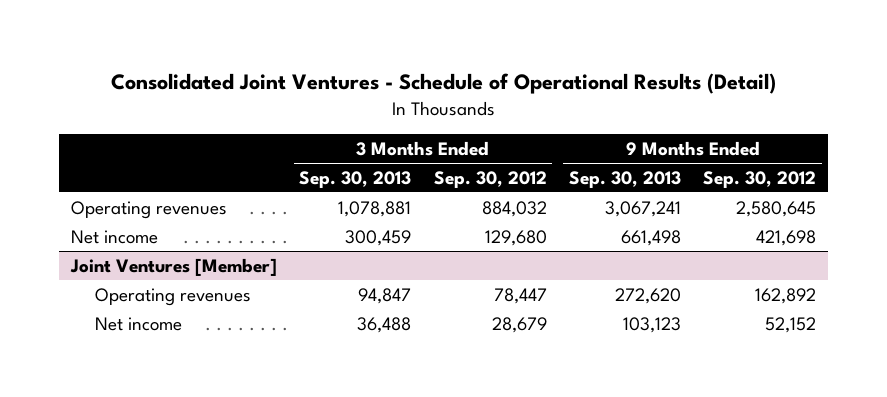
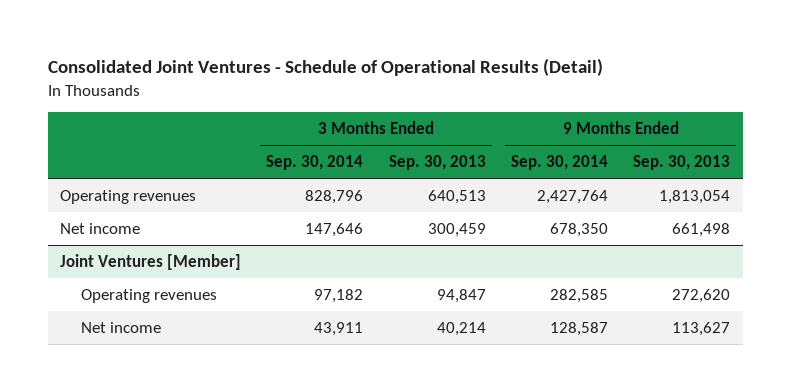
[433,170,547,188] Sep. 30, 2012 -> none
[703,170,817,188] Sep. 30, 2012 -> none
none -> [266,155,364,171] Sep. 30, 2014
none -> [510,155,608,171] Sep. 30, 2014
[338,200,412,217] 1,078,881 -> [427,189,486,204] 640,513
[604,200,681,217] 3,067,241 -> [659,189,731,204] 1,813,054
[357,316,412,333] 36,488 -> [436,321,486,336] 40,214
[622,316,681,333] 103,123 -> [672,321,731,336] 113,627

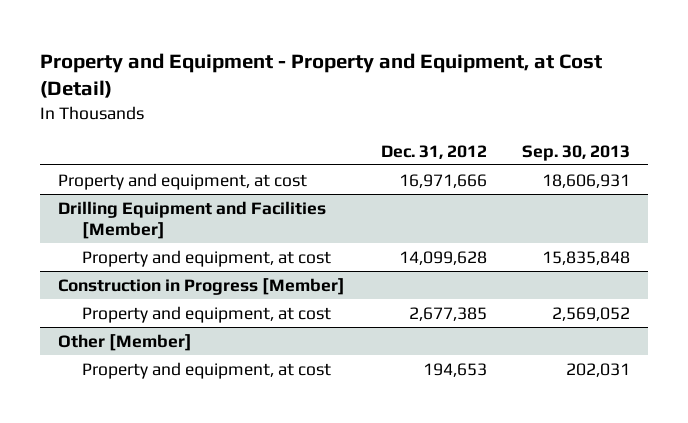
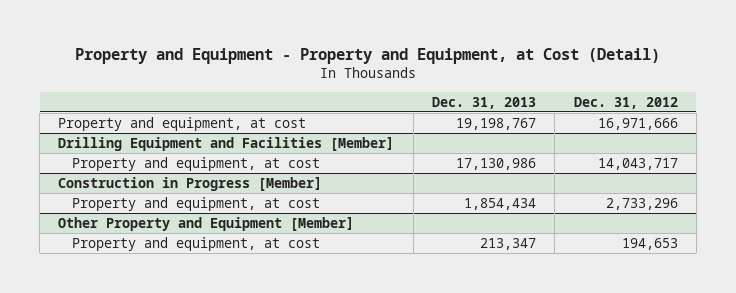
[522,144,631,161] Sep. 30, 2013 -> none
none -> [431,96,536,109] Dec. 31, 2013
[398,250,487,265] 14,099,628 -> [597,157,678,170] 14,043,717
[58,333,193,351] Other [Member] -> none
[408,306,487,321] 2,677,385 -> [605,197,678,210] 2,733,296
none -> [58,216,355,231] Other Property and Equipment [Member]

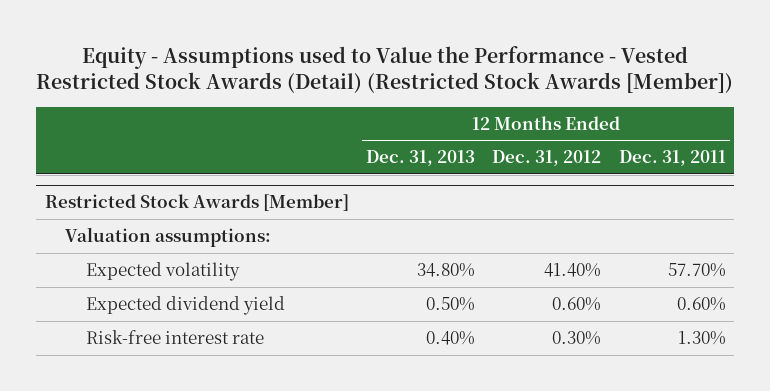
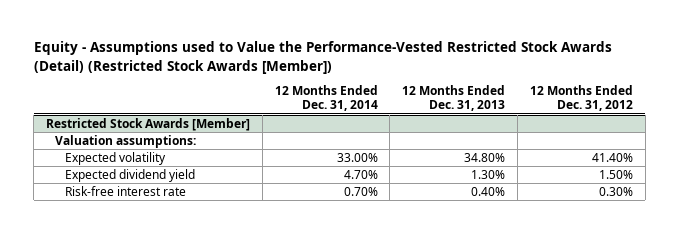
[36,45,734,94] Equity - Assumptions used to Value the Performance - Vested Restricted Stock Awards (Detail) (Restricted Stock Awards [Member]) -> [33,41,612,74] Equity - Assumptions used to Value the Performance-Vested Restricted Stock Awards (Detail) (Restricted Stock Awards [Member])
[618,150,726,167] Dec. 31, 2011 -> none
none -> [274,85,378,112] 12 Months Ended Dec. 31, 2014
[425,297,475,312] 0.50% -> [471,169,506,179] 1.30%
[552,297,602,312] 0.60% -> [598,169,633,179] 1.50%

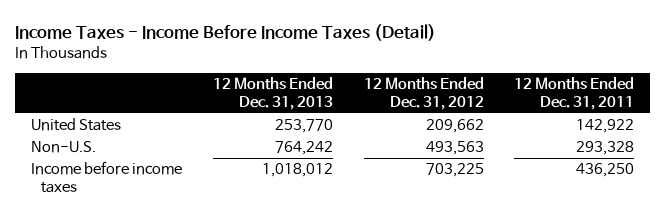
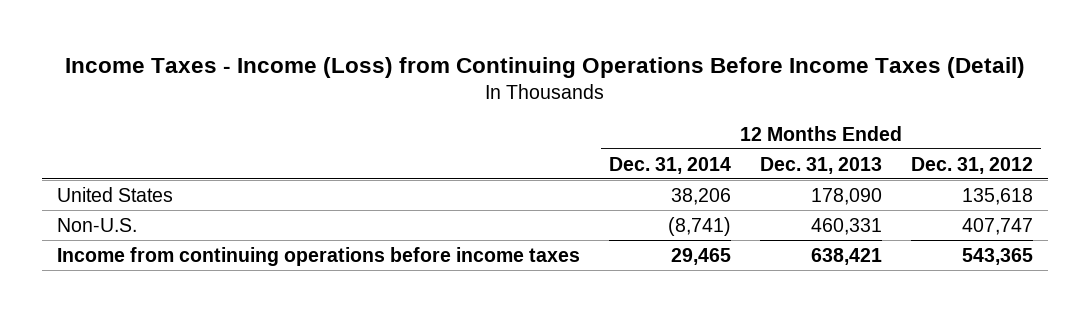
[15,24,437,42] Income Taxes - Income Before Income Taxes (Detail) -> [64,56,1025,78] Income Taxes - Income (Loss) from Continuing Operations Before Income Taxes (Detail)
[514,77,635,111] 12 Months Ended Dec. 31, 2011 -> none
none -> [608,156,731,174] Dec. 31, 2014
[274,119,333,134] 253,770 -> [811,187,883,205] 178,090
[425,119,484,134] 209,662 -> [962,187,1034,205] 135,618
[274,141,333,156] 764,242 -> [811,217,883,235] 460,331
[425,141,484,156] 493,563 -> [962,217,1034,235] 407,747
[30,161,182,194] Income before income taxes -> [56,246,580,266] Income from continuing operations before income taxes
[261,163,333,178] 1,018,012 -> [811,247,883,265] 638,421
[425,163,484,178] 703,225 -> [962,247,1034,265] 543,365

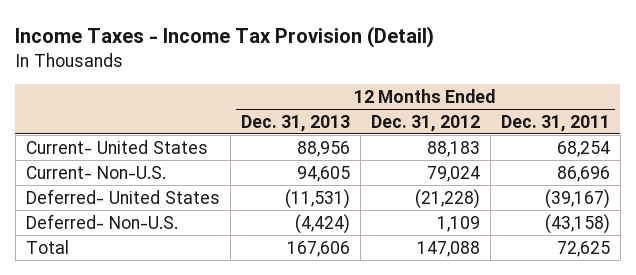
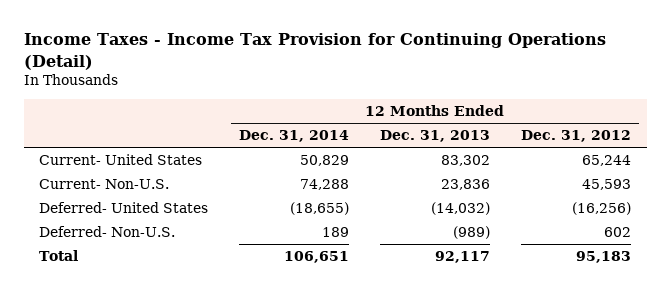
[15,25,435,48] Income Taxes - Income Tax Provision (Detail) -> [23,33,606,70] Income Taxes - Income Tax Provision for Continuing Operations (Detail)
[500,114,610,132] Dec. 31, 2011 -> none
none -> [239,130,350,143] Dec. 31, 2014
[296,140,350,157] 88,956 -> [441,155,491,167] 83,302
[426,140,480,157] 88,183 -> [582,155,632,167] 65,244
[296,165,350,182] 94,605 -> [441,179,491,191] 23,836
[426,165,480,182] 79,024 -> [582,179,632,191] 45,593
[284,188,350,209] (11,531) -> [431,202,491,216] (14,032)
[414,188,480,209] (21,228) -> [572,202,632,216] (16,256)
[294,213,350,234] (4,424) -> [453,226,491,240] (989)
[436,215,480,232] 1,109 -> [604,227,632,238] 602
[286,240,350,257] 167,606 -> [435,251,491,264] 92,117
[416,240,480,257] 147,088 -> [576,251,632,264] 95,183

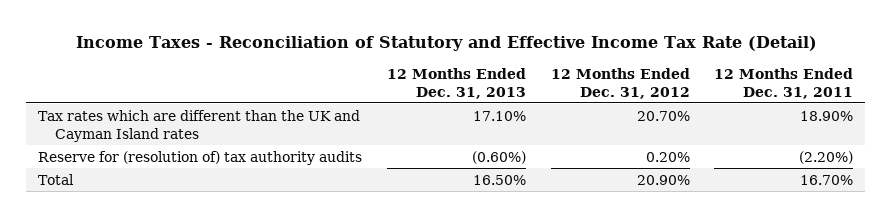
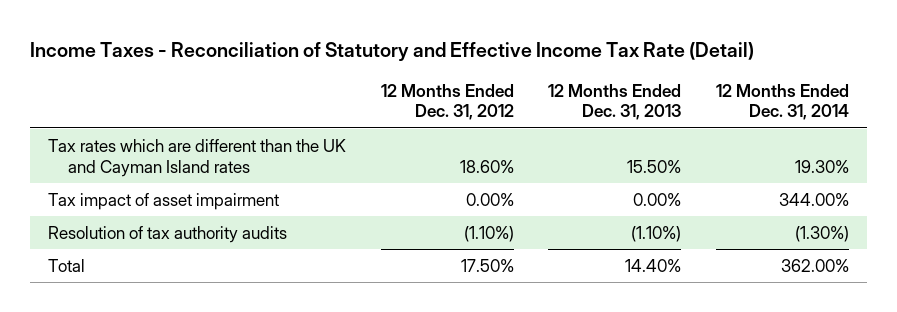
[714,67,854,99] 12 Months Ended Dec. 31, 2011 -> none
none -> [716,83,850,121] 12 Months Ended Dec. 31, 2014
[472,110,526,121] 17.10% -> [627,159,682,173] 15.50%
[636,110,690,121] 20.70% -> [459,159,514,173] 18.60%
none -> [47,192,279,210] Tax impact of asset impairment
[38,150,363,165] Reserve for (resolution of) tax authority audits -> [47,225,287,243] Resolution of tax authority audits
[471,150,526,164] (0.60%) -> [631,225,682,242] (1.10%)
[645,151,690,162] 0.20% -> [463,225,514,242] (1.10%)
[472,174,526,185] 16.50% -> [625,258,682,272] 14.40%
[636,174,690,185] 20.90% -> [460,258,514,272] 17.50%

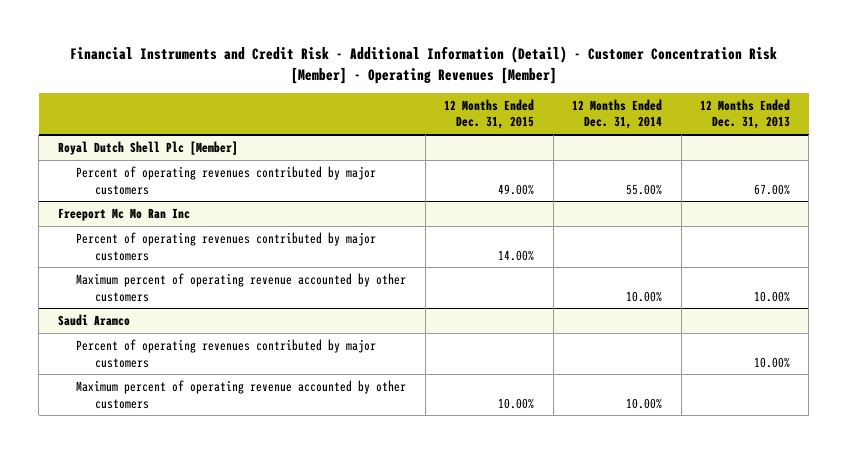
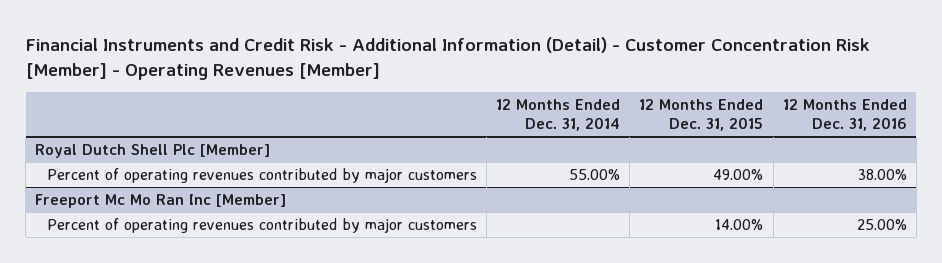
[699,98,790,130] 12 Months Ended Dec. 31, 2013 -> none
none -> [782,99,907,132] 12 Months Ended Dec. 31, 2016
[57,207,190,221] Freeport Mc Mo Ran Inc -> [35,193,287,208] Freeport Mc Mo Ran Inc [Member]
[76,272,407,302] Maximum percent of operating revenue accounted by other customers -> none
[57,313,130,326] Saudi Aramco -> none
[76,338,377,368] Percent of operating revenues contributed by major customers -> none
[76,379,407,409] Maximum percent of operating revenue accounted by other customers -> none

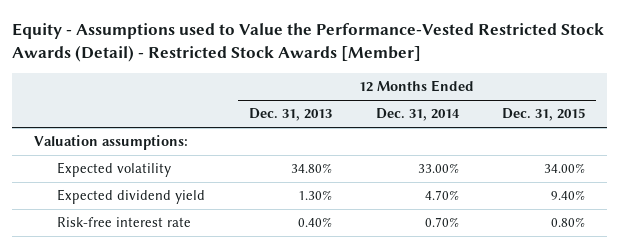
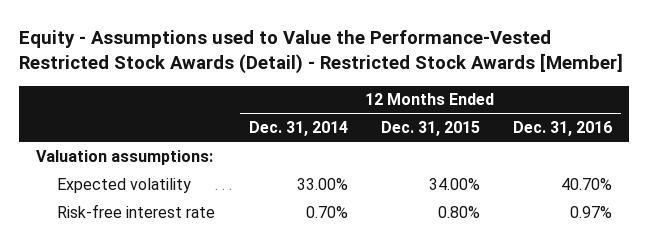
[248,108,332,122] Dec. 31, 2013 -> none
none -> [513,121,613,137] Dec. 31, 2016
[57,189,206,205] Expected dividend yield -> none

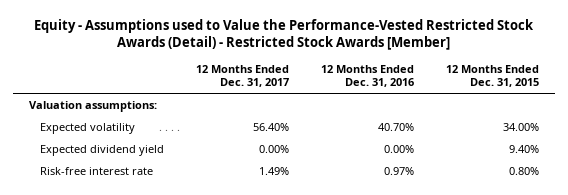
[248,121,348,137] Dec. 31, 2014 -> none
none -> [196,65,290,88] 12 Months Ended Dec. 31, 2017
none -> [40,144,165,156] Expected dividend yield

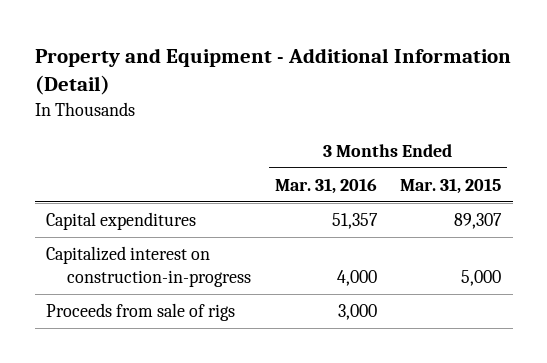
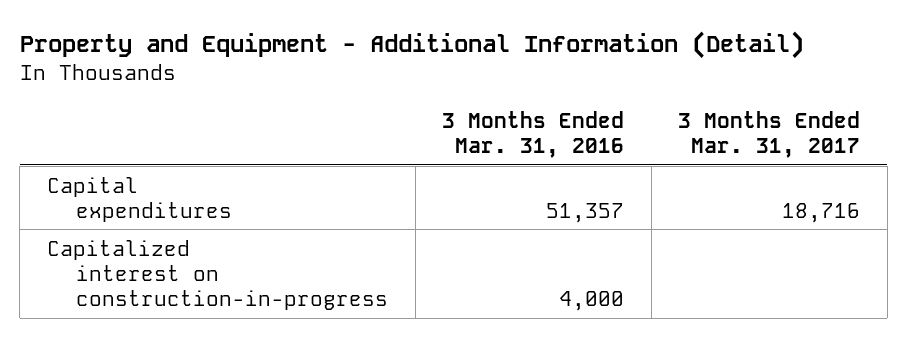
[400,178,502,195] Mar. 31, 2015 -> none
none -> [678,110,861,158] 3 Months Ended Mar. 31, 2017
[46,303,236,322] Proceeds from sale of rigs -> none

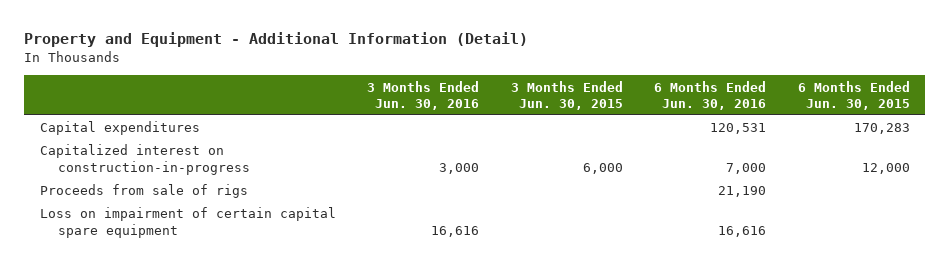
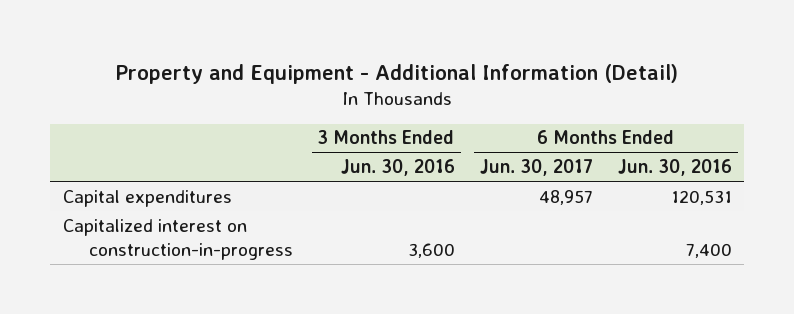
[510,80,623,110] 3 Months Ended Jun. 30, 2015 -> none
[797,80,910,110] 6 Months Ended Jun. 30, 2015 -> none
none -> [479,159,593,177] Jun. 30, 2017
[39,184,248,199] Proceeds from sale of rigs -> none
[39,207,336,238] Loss on impairment of certain capital spare equipment -> none
[439,162,480,174] 3,000 -> [407,242,455,258] 3,600
[726,162,767,174] 7,000 -> [685,242,732,258] 7,400

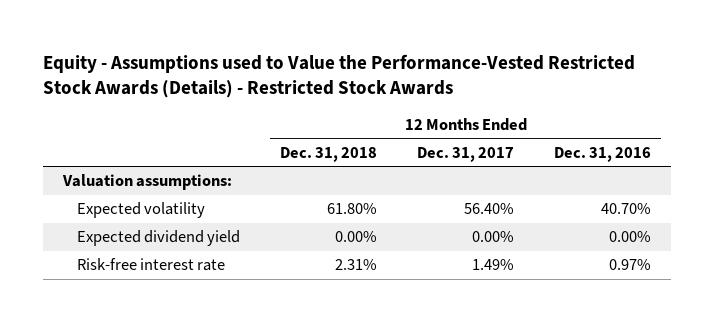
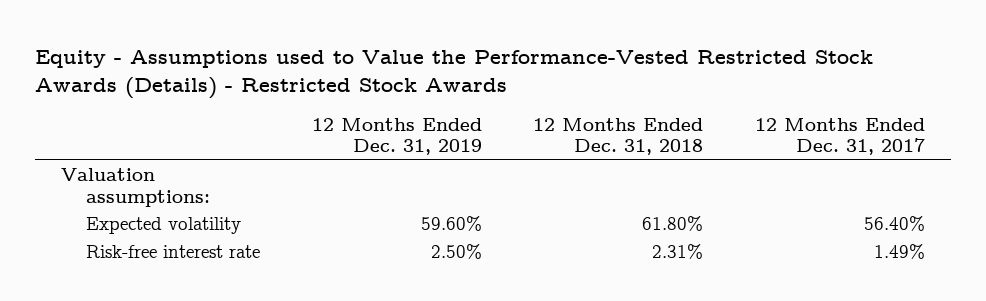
[554,146,652,162] Dec. 31, 2016 -> none
none -> [311,117,482,156] 12 Months Ended Dec. 31, 2019
[77,230,241,247] Expected dividend yield -> none

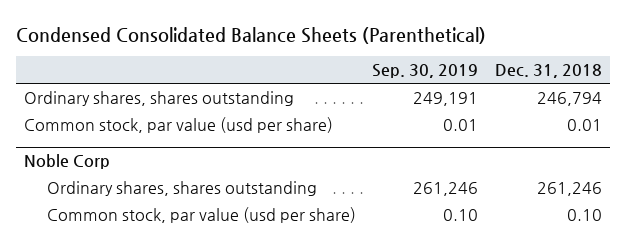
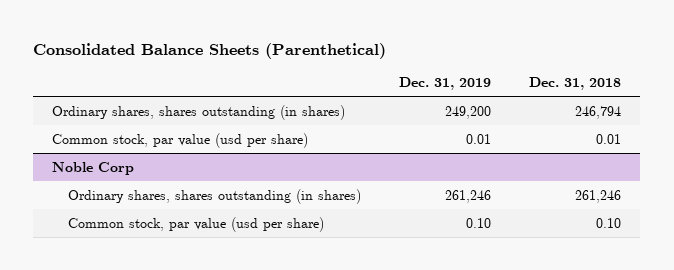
[16,26,487,44] Condensed Consolidated Balance Sheets (Parenthetical) -> [33,42,387,59] Consolidated Balance Sheets (Parenthetical)
[372,64,479,79] Sep. 30, 2019 -> none
none -> [399,76,492,90] Dec. 31, 2019
[24,90,295,106] Ordinary shares, shares outstanding -> [52,104,346,120] Ordinary shares, shares outstanding (in shares)
[46,180,317,196] Ordinary shares, shares outstanding -> [68,188,362,204] Ordinary shares, shares outstanding (in shares)

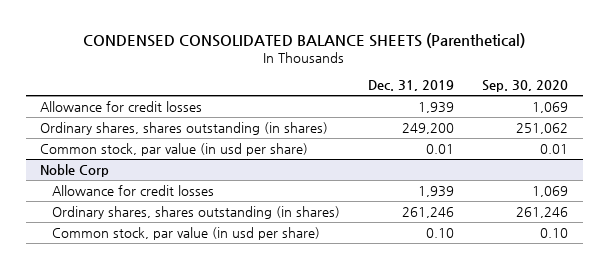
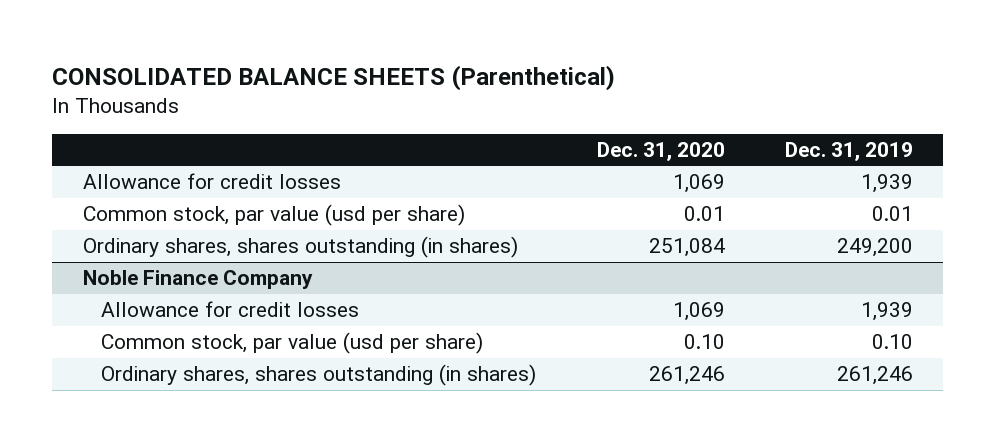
[83,33,526,49] CONDENSED CONSOLIDATED BALANCE SHEETS (Parenthetical) -> [52,64,616,91] CONSOLIDATED BALANCE SHEETS (Parenthetical)
[482,80,569,93] Sep. 30, 2020 -> none
none -> [596,141,725,161] Dec. 31, 2020
none -> [82,204,465,227] Common stock, par value (usd per share)
[39,142,308,156] Common stock, par value (in usd per share) -> none
[39,163,109,177] Noble Corp -> none
none -> [82,270,313,290] Noble Finance Company
none -> [101,332,484,355] Common stock, par value (usd per share)
[51,226,320,240] Common stock, par value (in usd per share) -> none

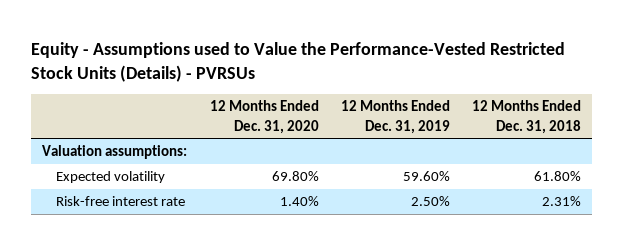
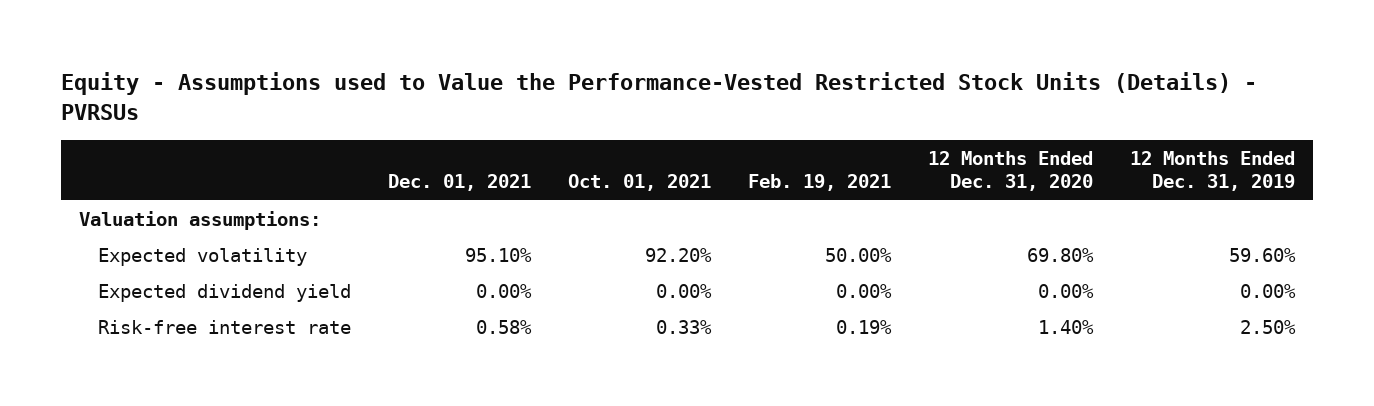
[471,100,581,134] 12 Months Ended Dec. 31, 2018 -> none
none -> [387,174,531,192] Dec. 01, 2021
none -> [567,174,711,192] Oct. 01, 2021
none -> [747,174,891,192] Feb. 19, 2021
none -> [97,284,351,303] Expected dividend yield

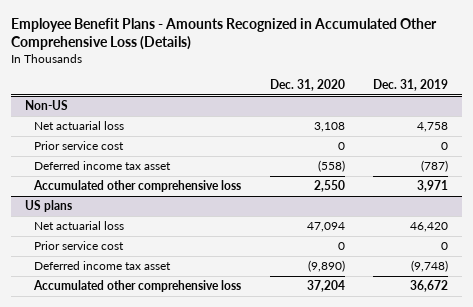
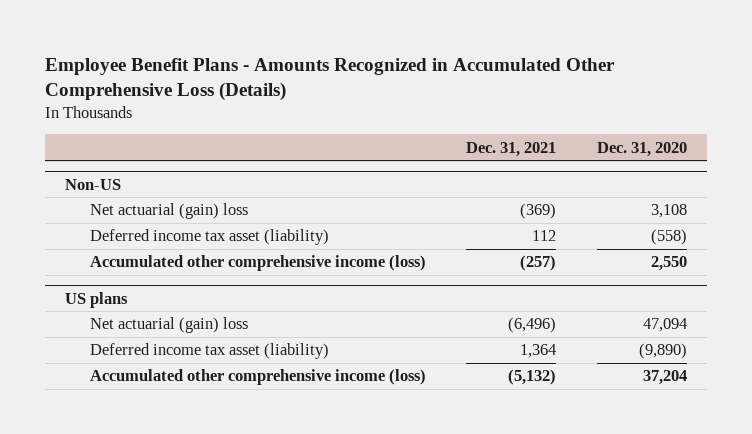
[372,78,448,91] Dec. 31, 2019 -> none
none -> [466,141,557,157] Dec. 31, 2021
[34,141,125,151] Prior service cost -> none
[34,121,125,131] Net actuarial loss -> [89,203,248,220] Net actuarial (gain) loss
[34,161,172,171] Deferred income tax asset -> [89,229,329,246] Deferred income tax asset (liability)
[33,180,242,193] Accumulated other comprehensive loss -> [89,255,426,272] Accumulated other comprehensive income (loss)
[34,241,125,251] Prior service cost -> none
[34,221,125,231] Net actuarial loss -> [89,317,248,334] Net actuarial (gain) loss
[34,261,172,271] Deferred income tax asset -> [89,343,329,360] Deferred income tax asset (liability)
[33,280,242,293] Accumulated other comprehensive loss -> [89,369,426,386] Accumulated other comprehensive income (loss)

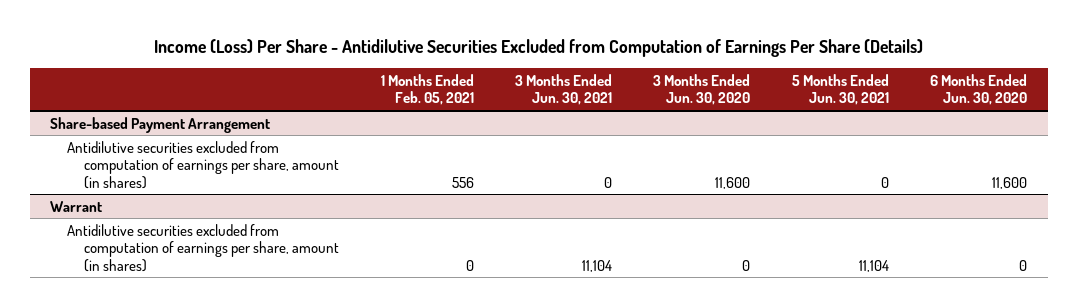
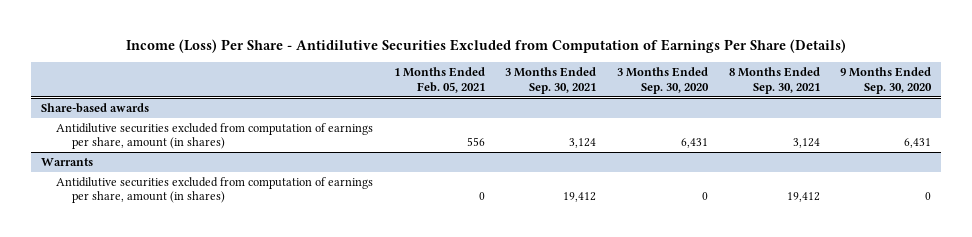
[514,73,612,106] 3 Months Ended Jun. 30, 2021 -> none
[653,73,751,106] 3 Months Ended Jun. 30, 2020 -> none
[791,73,889,106] 5 Months Ended Jun. 30, 2021 -> none
[929,73,1027,106] 6 Months Ended Jun. 30, 2020 -> none
none -> [505,67,597,94] 3 Months Ended Sep. 30, 2021
none -> [617,67,710,94] 3 Months Ended Sep. 30, 2020
none -> [728,67,820,94] 8 Months Ended Sep. 30, 2021
none -> [840,67,933,94] 9 Months Ended Sep. 30, 2020
[50,116,271,133] Share-based Payment Arrangement -> [40,102,149,113] Share-based awards
[50,200,103,212] Warrant -> [40,157,93,166] Warrants

